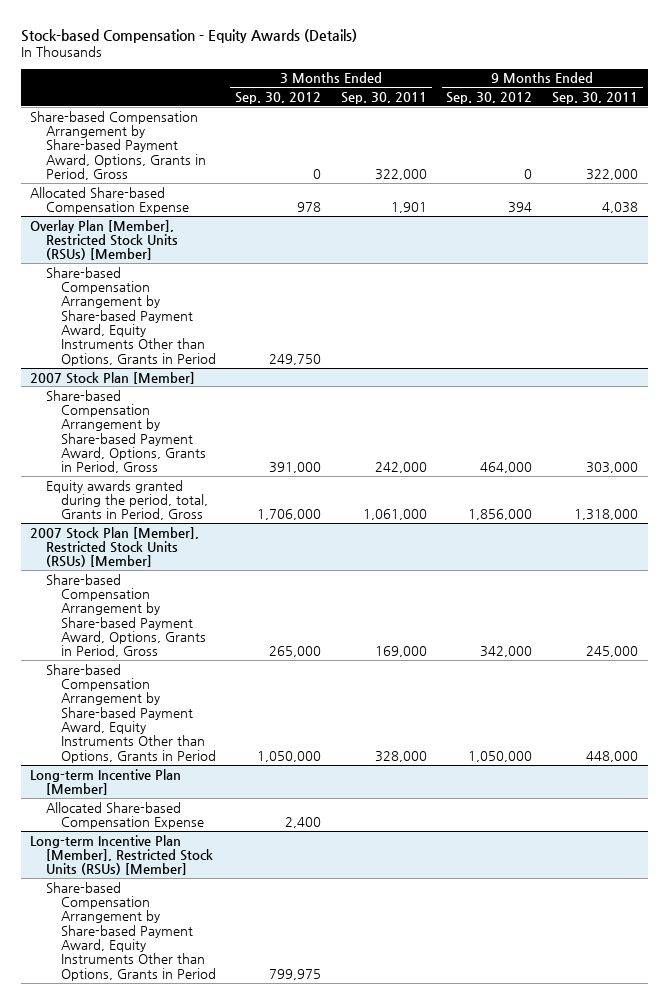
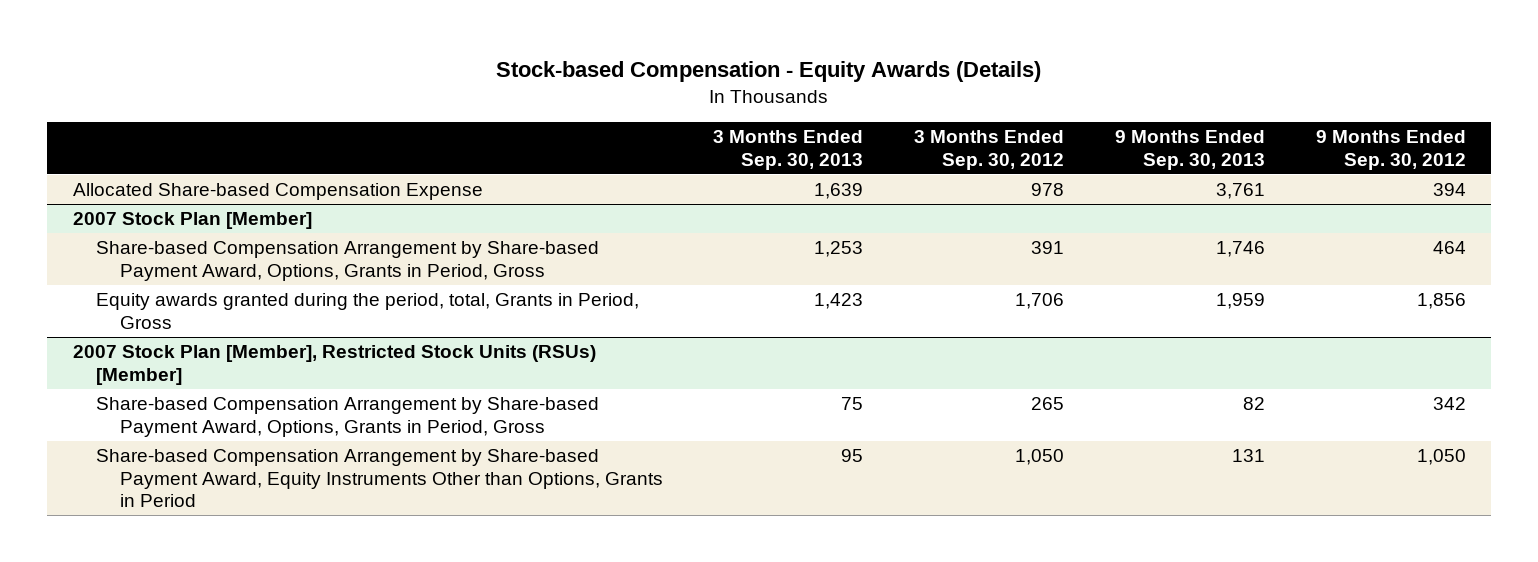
[340,91,427,104] Sep. 30, 2011 -> none
[551,91,638,104] Sep. 30, 2011 -> none
none -> [713,130,864,170] 3 Months Ended Sep. 30, 2013
none -> [1114,130,1265,170] 9 Months Ended Sep. 30, 2013
[30,110,206,181] Share-based Compensation Arrangement by Share-based Payment Award, Options, Grants in Period, Gross -> none
[30,219,178,261] Overlay Plan [Member], Restricted Stock Units (RSUs) [Member] -> none
[45,266,216,366] Share-based Compensation Arrangement by Share-based Payment Award, Equity Instruments Other than Options, Grants in Period -> none
[269,462,322,474] 391,000 -> [1031,241,1065,255] 391
[480,462,533,474] 464,000 -> [1432,241,1466,255] 464
[257,509,322,521] 1,706,000 -> [1015,293,1065,310] 1,706
[468,509,533,521] 1,856,000 -> [1416,293,1466,310] 1,856
[30,768,182,795] Long-term Incentive Plan [Member] -> none
[45,801,204,829] Allocated Share-based Compensation Expense -> none
[30,834,213,876] Long-term Incentive Plan [Member], Restricted Stock Units (RSUs) [Member] -> none
[45,881,216,981] Share-based Compensation Arrangement by Share-based Payment Award, Equity Instruments Other than Options, Grants in Period -> none
[269,646,322,658] 265,000 -> [1031,397,1065,411] 265
[480,646,533,658] 342,000 -> [1432,397,1466,411] 342
[257,750,322,762] 1,050,000 -> [1015,449,1065,466] 1,050
[468,750,533,762] 1,050,000 -> [1416,449,1466,466] 1,050

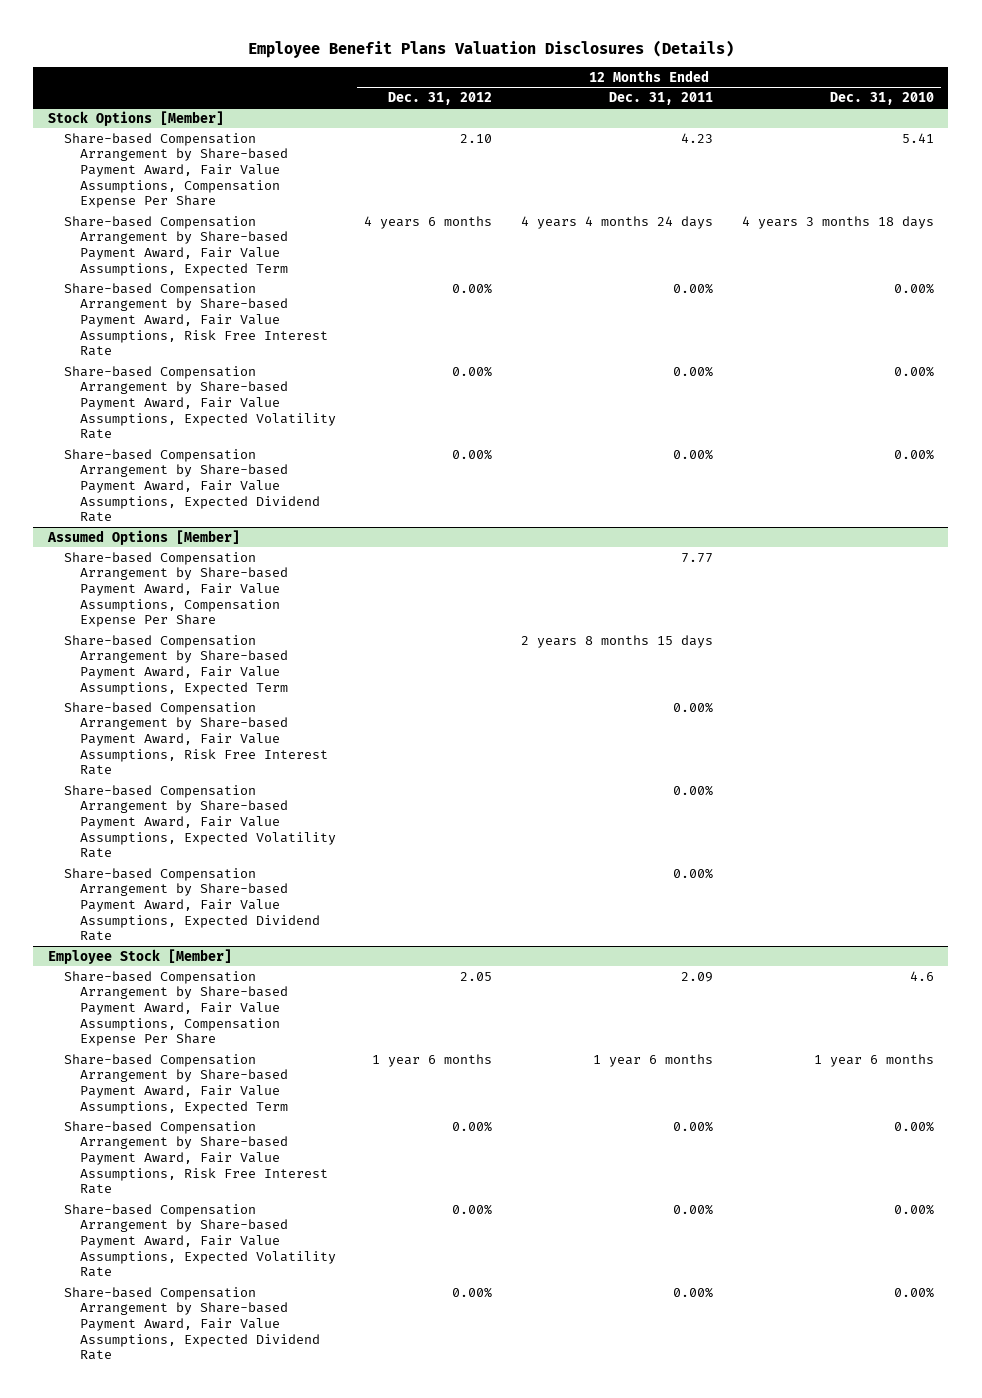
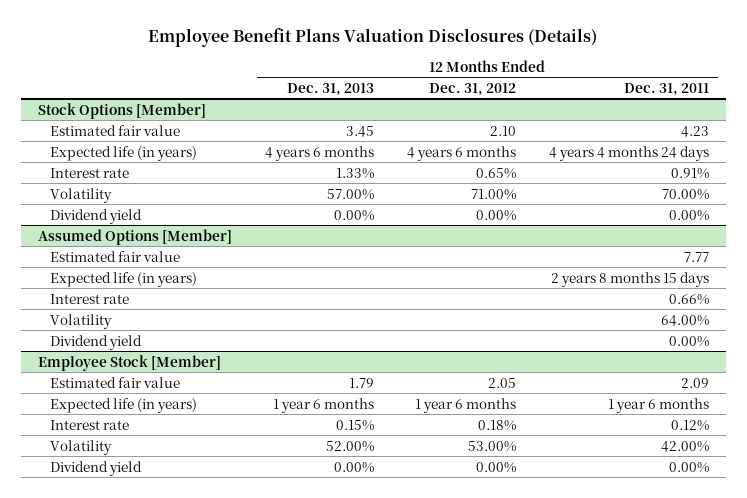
[829,91,934,105] Dec. 31, 2010 -> none
none -> [286,82,374,96] Dec. 31, 2013
[63,282,328,357] Share-based Compensation Arrangement by Share-based Payment Award, Fair Value Assumptions, Risk Free Interest Rate -> none
[63,365,336,440] Share-based Compensation Arrangement by Share-based Payment Award, Fair Value Assumptions, Expected Volatility Rate -> none
[63,132,288,209] Share-based Compensation Arrangement by Share-based Payment Award, Fair Value Assumptions, Compensation Expense Per Share -> [50,124,181,136] Estimated fair value
[63,215,288,276] Share-based Compensation Arrangement by Share-based Payment Award, Fair Value Assumptions, Expected Term -> [50,145,198,161] Expected life (in years)
none -> [50,167,130,178] Interest rate
none -> [50,187,113,203] Volatility
[63,448,320,523] Share-based Compensation Arrangement by Share-based Payment Award, Fair Value Assumptions, Expected Dividend Rate -> [50,208,143,224] Dividend yield
[63,701,328,776] Share-based Compensation Arrangement by Share-based Payment Award, Fair Value Assumptions, Risk Free Interest Rate -> none
[63,784,336,859] Share-based Compensation Arrangement by Share-based Payment Award, Fair Value Assumptions, Expected Volatility Rate -> none
[63,551,288,628] Share-based Compensation Arrangement by Share-based Payment Award, Fair Value Assumptions, Compensation Expense Per Share -> [50,250,181,262] Estimated fair value
[63,634,288,695] Share-based Compensation Arrangement by Share-based Payment Award, Fair Value Assumptions, Expected Term -> [50,271,198,287] Expected life (in years)
none -> [50,293,130,304] Interest rate
none -> [50,313,113,329] Volatility
[63,867,320,942] Share-based Compensation Arrangement by Share-based Payment Award, Fair Value Assumptions, Expected Dividend Rate -> [50,334,143,350] Dividend yield
[63,1120,328,1195] Share-based Compensation Arrangement by Share-based Payment Award, Fair Value Assumptions, Risk Free Interest Rate -> none
[63,1203,336,1278] Share-based Compensation Arrangement by Share-based Payment Award, Fair Value Assumptions, Expected Volatility Rate -> none
[63,970,288,1047] Share-based Compensation Arrangement by Share-based Payment Award, Fair Value Assumptions, Compensation Expense Per Share -> [50,376,181,388] Estimated fair value
[63,1053,288,1114] Share-based Compensation Arrangement by Share-based Payment Award, Fair Value Assumptions, Expected Term -> [50,397,198,413] Expected life (in years)
none -> [50,419,130,430] Interest rate
none -> [50,439,113,455] Volatility
[63,1286,320,1361] Share-based Compensation Arrangement by Share-based Payment Award, Fair Value Assumptions, Expected Dividend Rate -> [50,460,143,476] Dividend yield

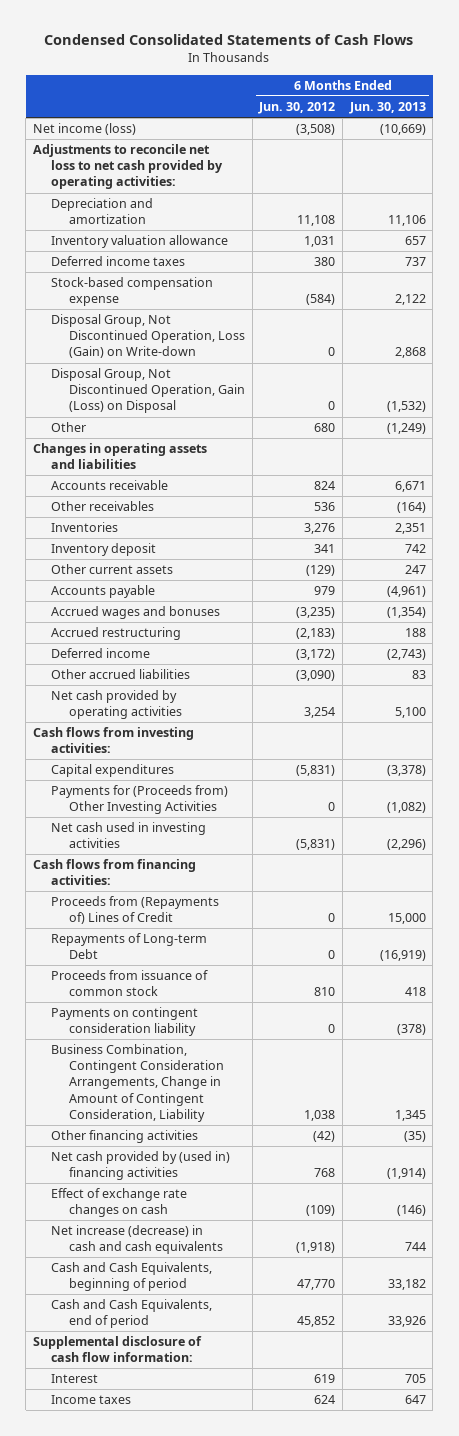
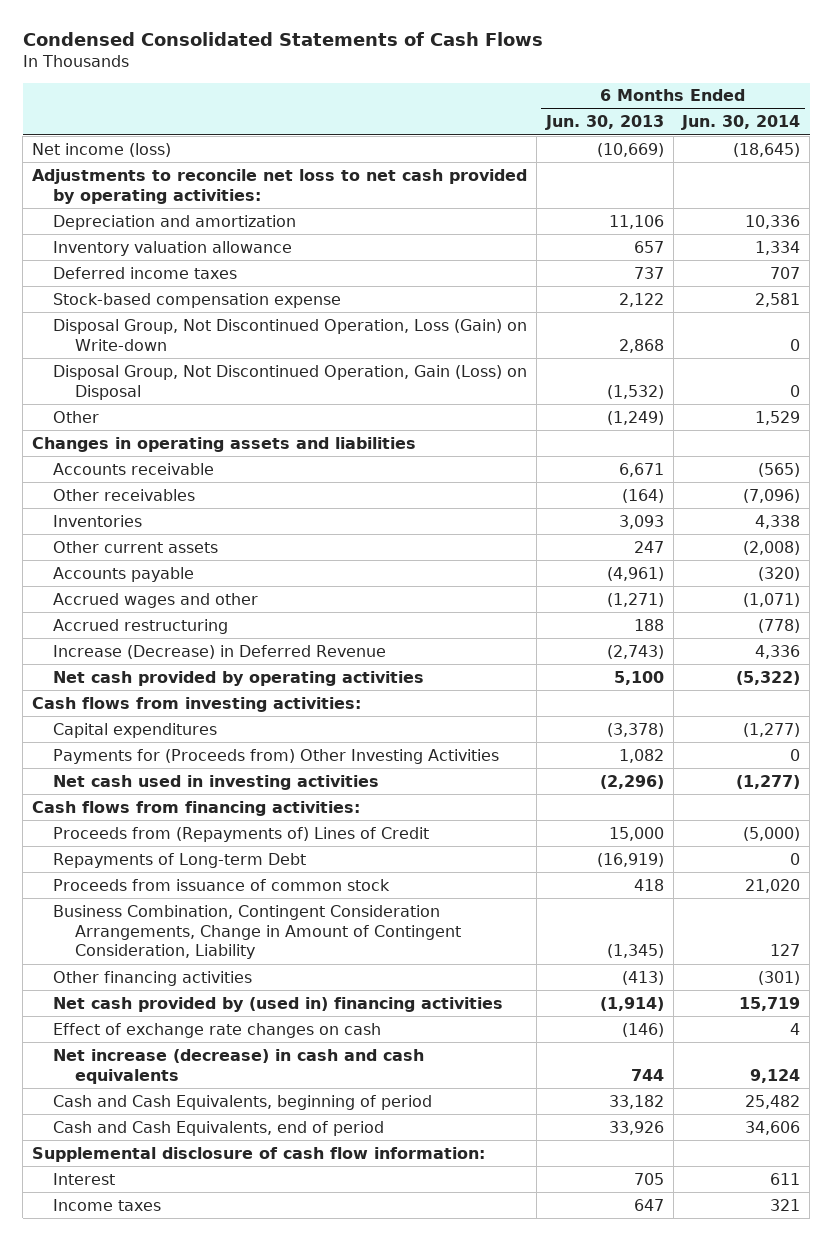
[258,101,336,114] Jun. 30, 2012 -> none
none -> [681,115,801,131] Jun. 30, 2014
[51,543,157,557] Inventory deposit -> none
[394,523,426,535] 2,351 -> [618,514,664,529] 3,093
[51,606,221,620] Accrued wages and bonuses -> [53,592,259,608] Accrued wages and other
[386,607,426,619] (1,354) -> [606,592,664,607] (1,271)
[51,669,191,680] Other accrued liabilities -> none
[51,648,151,659] Deferred income -> [53,644,387,659] Increase (Decrease) in Deferred Revenue
[386,802,426,814] (1,082) -> [618,748,664,763] 1,082
[51,1007,199,1037] Payments on contingent consideration liability -> none
[394,1109,426,1121] 1,345 -> [606,944,664,959] (1,345)
[403,1131,426,1143] (35) -> [621,970,664,985] (413)

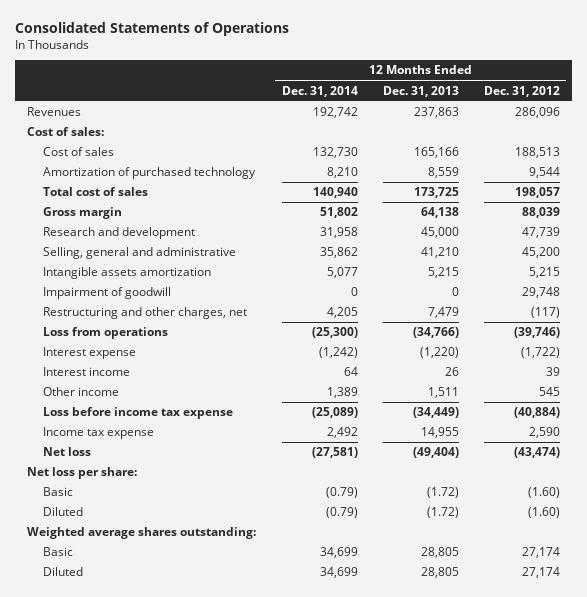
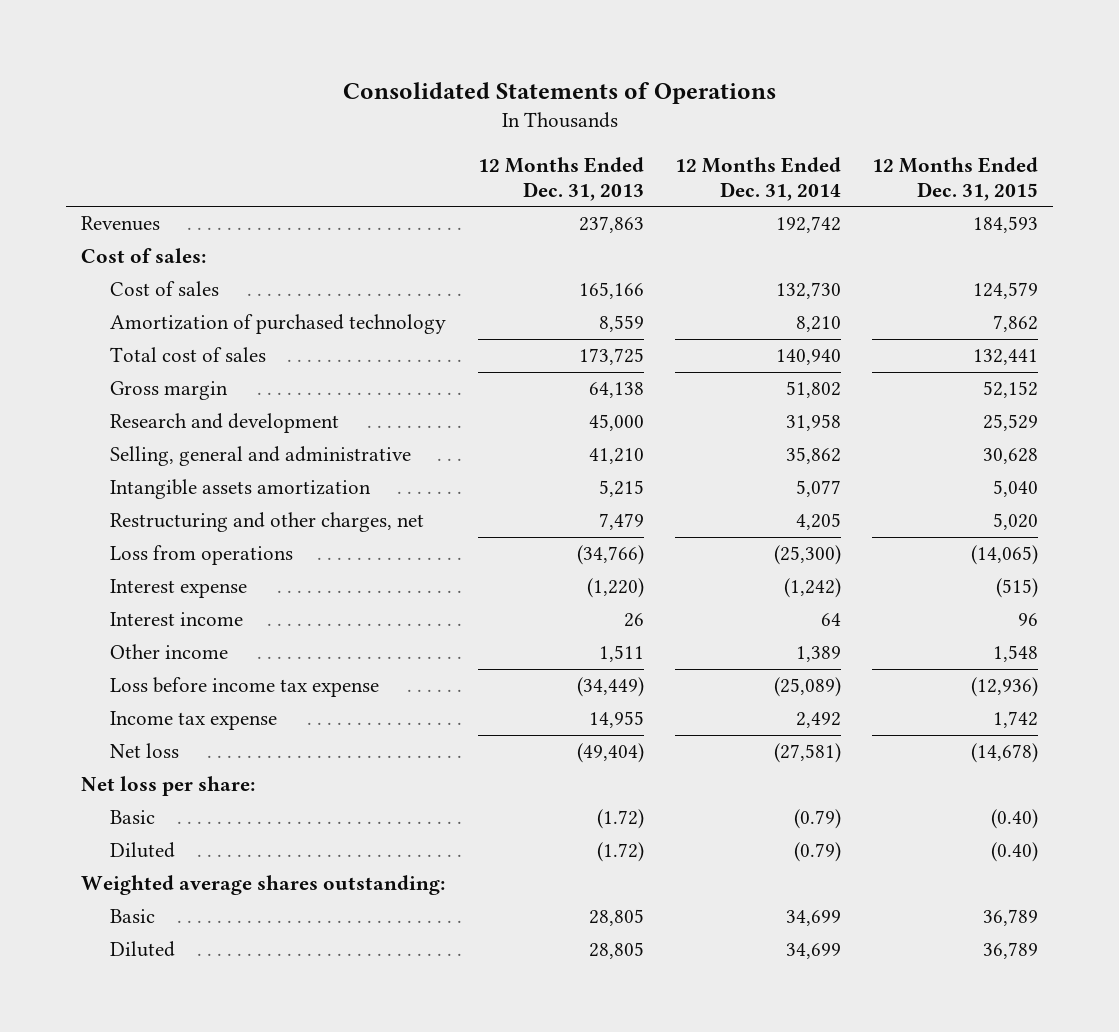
[483,85,560,97] Dec. 31, 2012 -> none
none -> [871,156,1038,201] 12 Months Ended Dec. 31, 2015
[43,287,172,300] Impairment of goodwill -> none

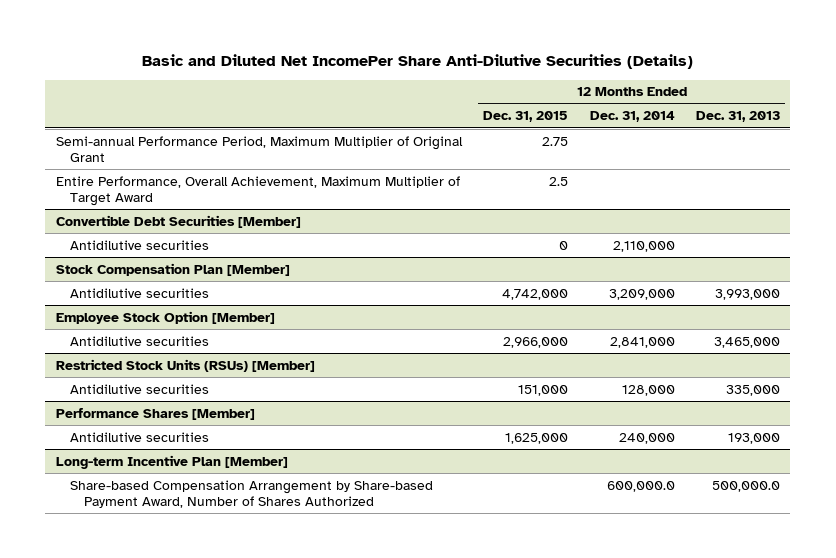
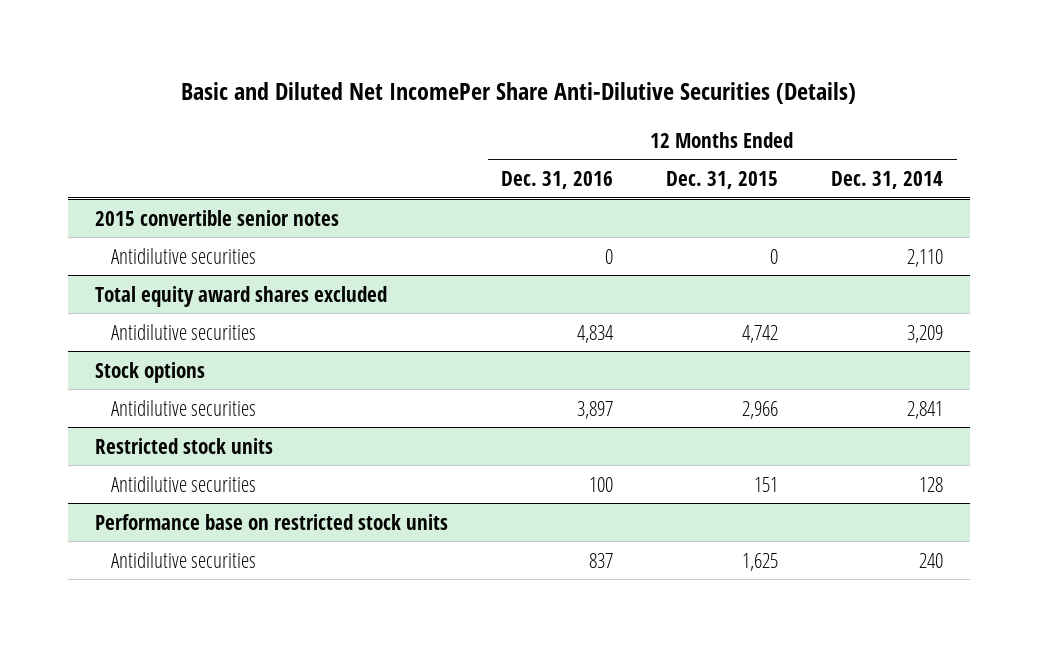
[695,111,780,123] Dec. 31, 2013 -> none
none -> [500,170,613,189] Dec. 31, 2016
[55,135,463,163] Semi-annual Performance Period, Maximum Multiplier of Original Grant -> none
[55,175,460,207] Entire Performance, Overall Achievement, Maximum Multiplier of Target Award -> none
[55,454,288,469] Long-term Incentive Plan [Member] -> none
[69,479,433,509] Share-based Compensation Arrangement by Share-based Payment Award, Number of Shares Authorized -> none
[55,214,301,228] Convertible Debt Securities [Member] -> [94,209,339,226] 2015 convertible senior notes
[612,240,675,252] 2,110,000 -> [907,248,944,267] 2,110
[55,262,290,276] Stock Compensation Plan [Member] -> [94,285,387,307] Total equity award shares excluded
[502,288,569,300] 4,742,000 -> [742,324,779,343] 4,742
[608,288,675,300] 3,209,000 -> [907,324,944,343] 3,209
[55,310,275,324] Employee Stock Option [Member] -> [94,361,205,383] Stock options
[503,336,569,348] 2,966,000 -> [742,400,779,419] 2,966
[609,336,675,348] 2,841,000 -> [907,400,944,419] 2,841
[55,358,315,372] Restricted Stock Units (RSUs) [Member] -> [94,437,273,454] Restricted stock units
[518,384,569,396] 151,000 -> [754,476,779,492] 151
[621,384,675,396] 128,000 -> [919,476,944,492] 128
[55,407,255,420] Performance Shares [Member] -> [94,513,448,530] Performance base on restricted stock units
[505,432,569,444] 1,625,000 -> [742,552,779,571] 1,625
[618,432,675,444] 240,000 -> [919,552,944,568] 240

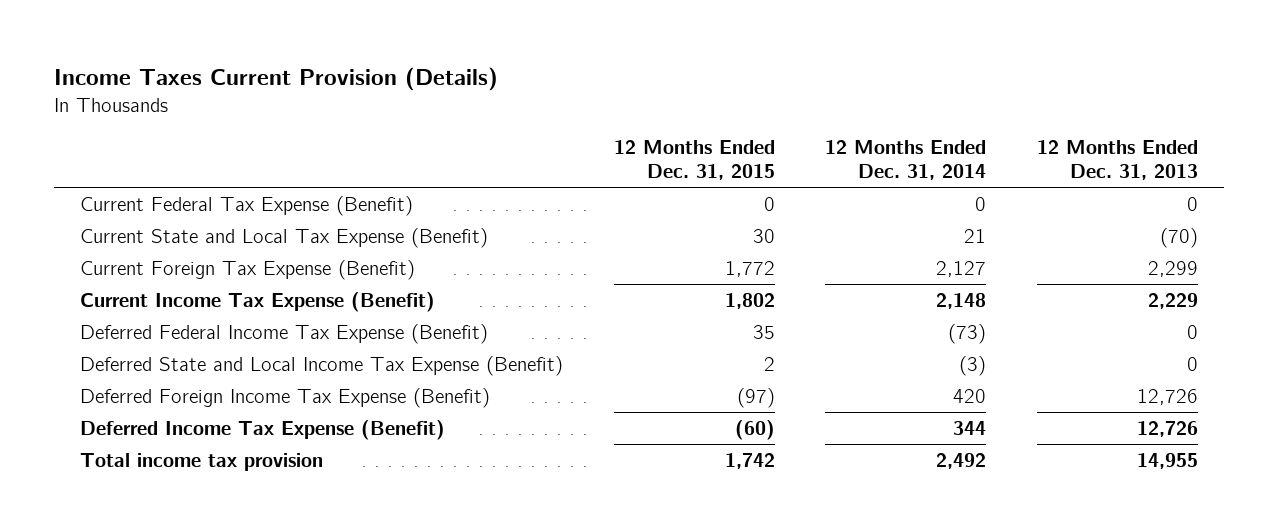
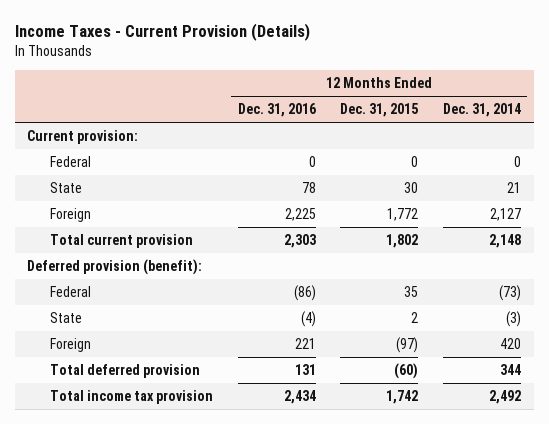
[54,66,499,91] Income Taxes Current Provision (Details) -> [14,22,310,41] Income Taxes - Current Provision (Details)
[1037,140,1199,180] 12 Months Ended Dec. 31, 2013 -> none
none -> [237,103,316,118] Dec. 31, 2016
none -> [27,129,139,144] Current provision:
[79,196,413,217] Current Federal Tax Expense (Benefit) -> [49,155,91,167] Federal
[79,228,488,249] Current State and Local Tax Expense (Benefit) -> [49,181,82,193] State
[79,260,415,281] Current Foreign Tax Expense (Benefit) -> [49,207,91,222] Foreign
[79,292,435,313] Current Income Tax Expense (Benefit) -> [49,233,193,248] Total current provision
none -> [27,258,203,275] Deferred provision (benefit):
[79,324,488,345] Deferred Federal Income Tax Expense (Benefit) -> [49,285,91,297] Federal
[79,356,563,377] Deferred State and Local Income Tax Expense (Benefit) -> [49,311,82,323] State
[79,388,490,409] Deferred Foreign Income Tax Expense (Benefit) -> [49,337,91,352] Foreign
[79,420,445,441] Deferred Income Tax Expense (Benefit) -> [49,363,200,378] Total deferred provision

